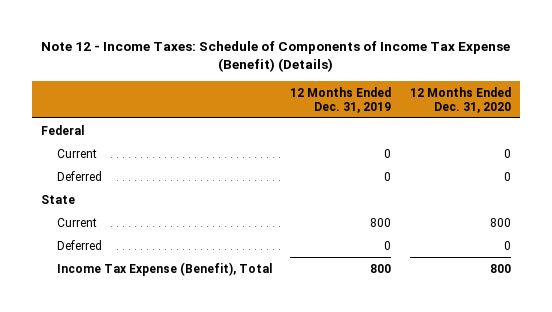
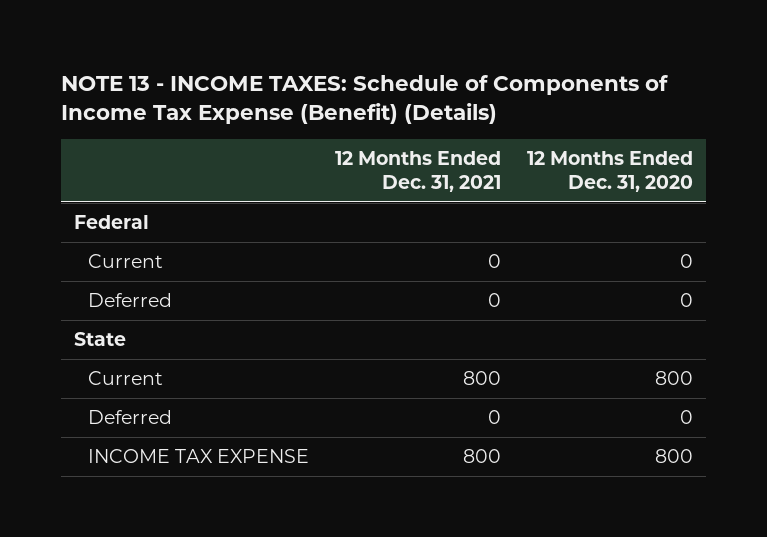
[41,40,511,73] Note 12 - Income Taxes: Schedule of Components of Income Tax Expense (Benefit) (Details) -> [61,74,669,125] NOTE 13 - INCOME TAXES: Schedule of Components of Income Tax Expense (Benefit) (Details)
[290,86,392,113] 12 Months Ended Dec. 31, 2019 -> none
none -> [334,150,501,192] 12 Months Ended Dec. 31, 2021
[57,261,273,276] Income Tax Expense (Benefit), Total -> [88,449,310,464] INCOME TAX EXPENSE

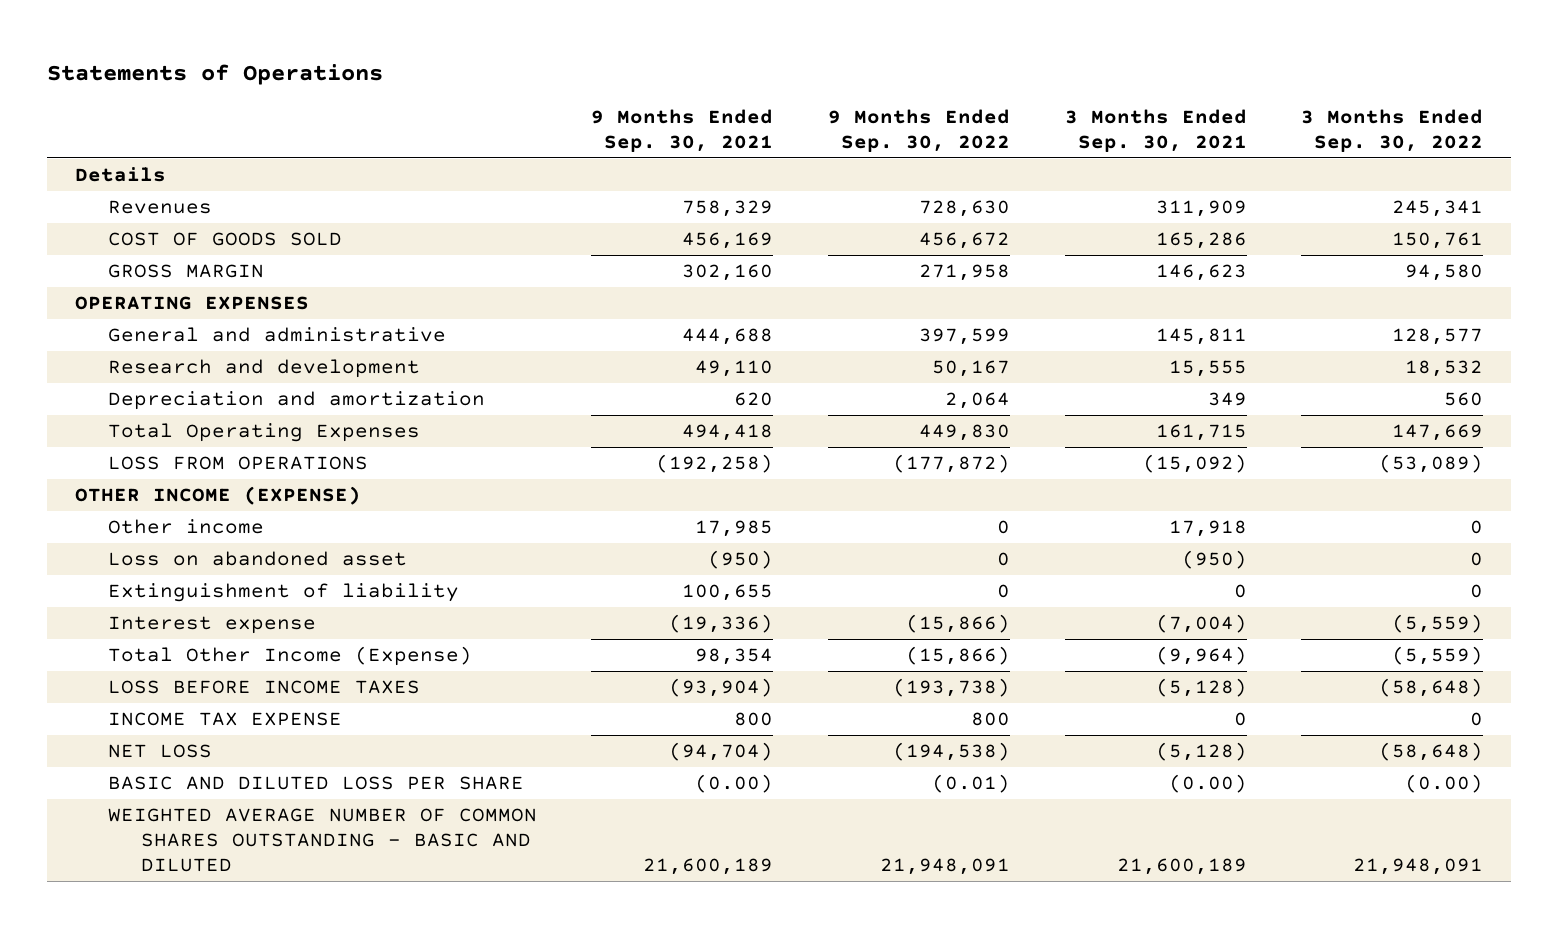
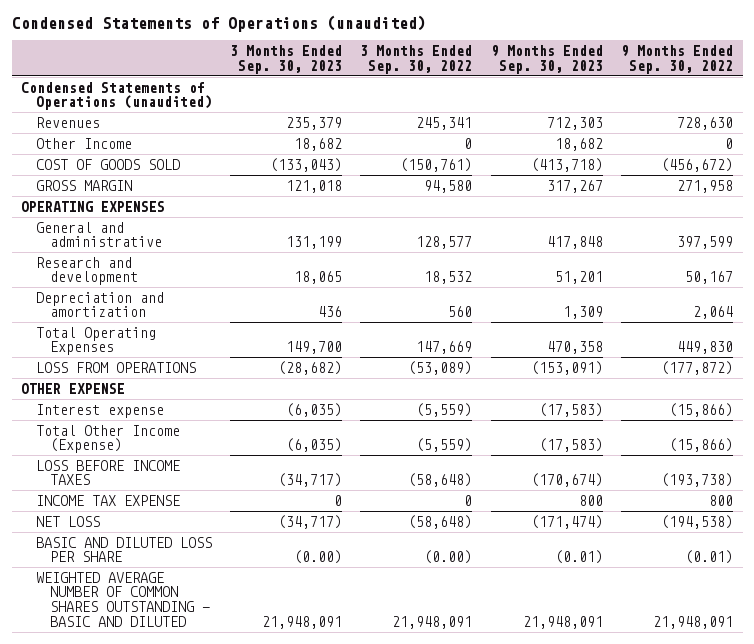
[47,63,384,85] Statements of Operations -> [11,15,426,33] Condensed Statements of Operations (unaudited)
[591,108,774,153] 9 Months Ended Sep. 30, 2021 -> none
[1064,108,1247,153] 3 Months Ended Sep. 30, 2021 -> none
none -> [229,45,342,74] 3 Months Ended Sep. 30, 2023
none -> [490,45,603,74] 9 Months Ended Sep. 30, 2023
[74,167,166,183] Details -> none
none -> [20,81,212,111] Condensed Statements of Operations (unaudited)
none -> [35,137,132,149] Other Income
[919,232,1011,250] 456,672 -> [661,157,734,172] (456,672)
[1392,232,1484,250] 150,761 -> [400,157,473,172] (150,761)
[107,519,264,535] Other income -> none
[107,551,407,567] Loss on abandoned asset -> none
[107,583,459,603] Extinguishment of liability -> none
[74,486,361,506] OTHER INCOME (EXPENSE) -> [20,382,125,394] OTHER EXPENSE

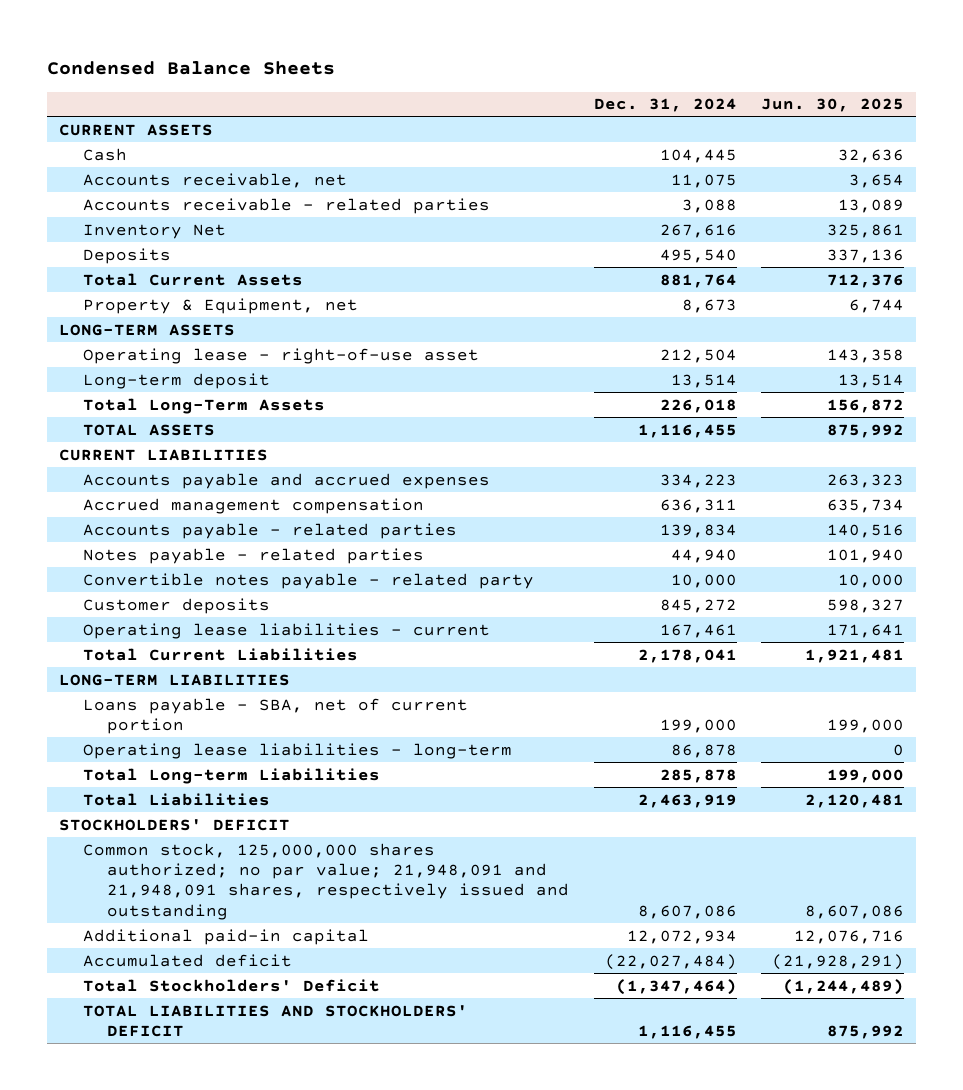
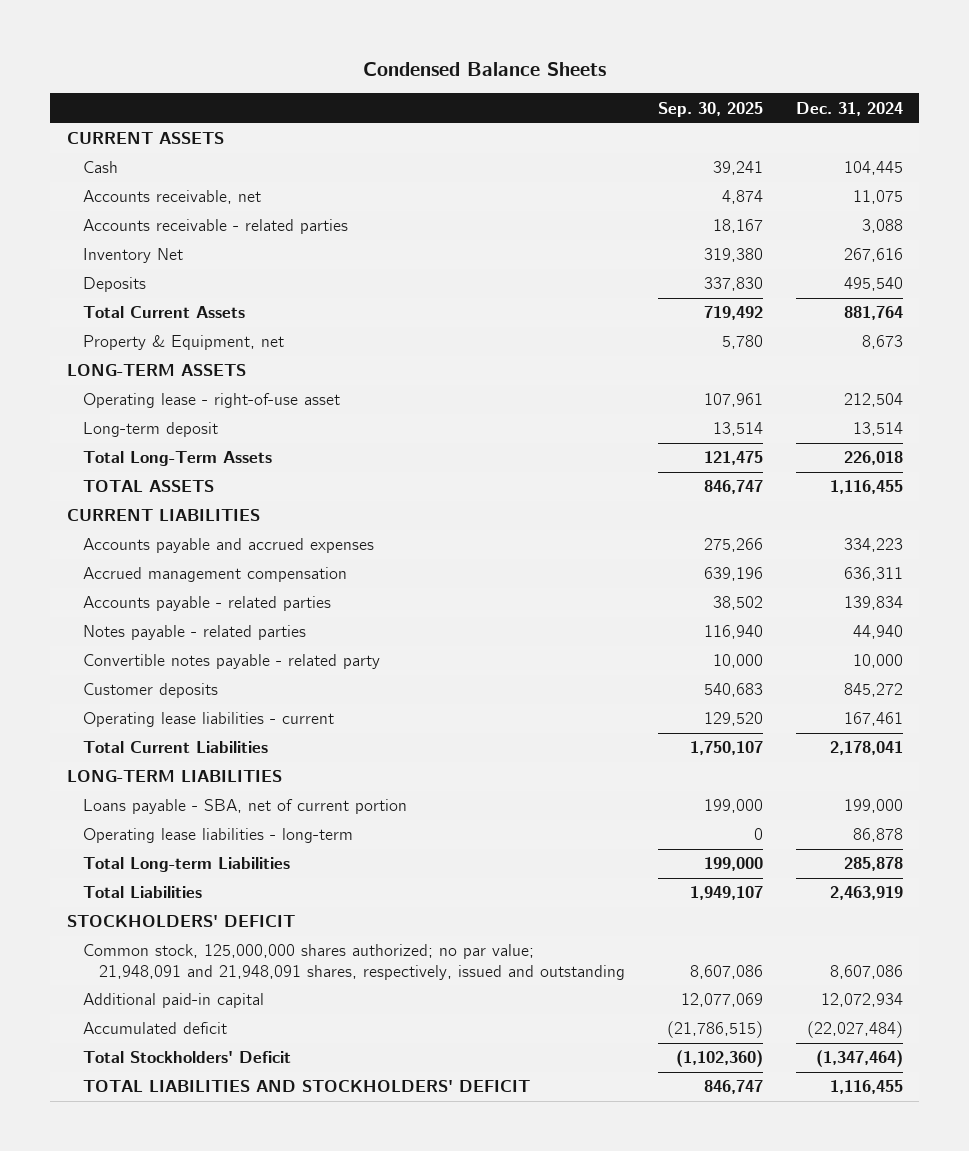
[760,98,904,113] Jun. 30, 2025 -> none
none -> [657,101,763,117] Sep. 30, 2025
[83,842,570,920] Common stock, 125,000,000 shares authorized; no par value; 21,948,091 and 21,948,091 shares, respectively issued and outstanding -> [82,944,625,980] Common stock, 125,000,000 shares authorized; no par value; 21,948,091 and 21,948,091 shares, respectively, issued and outstanding

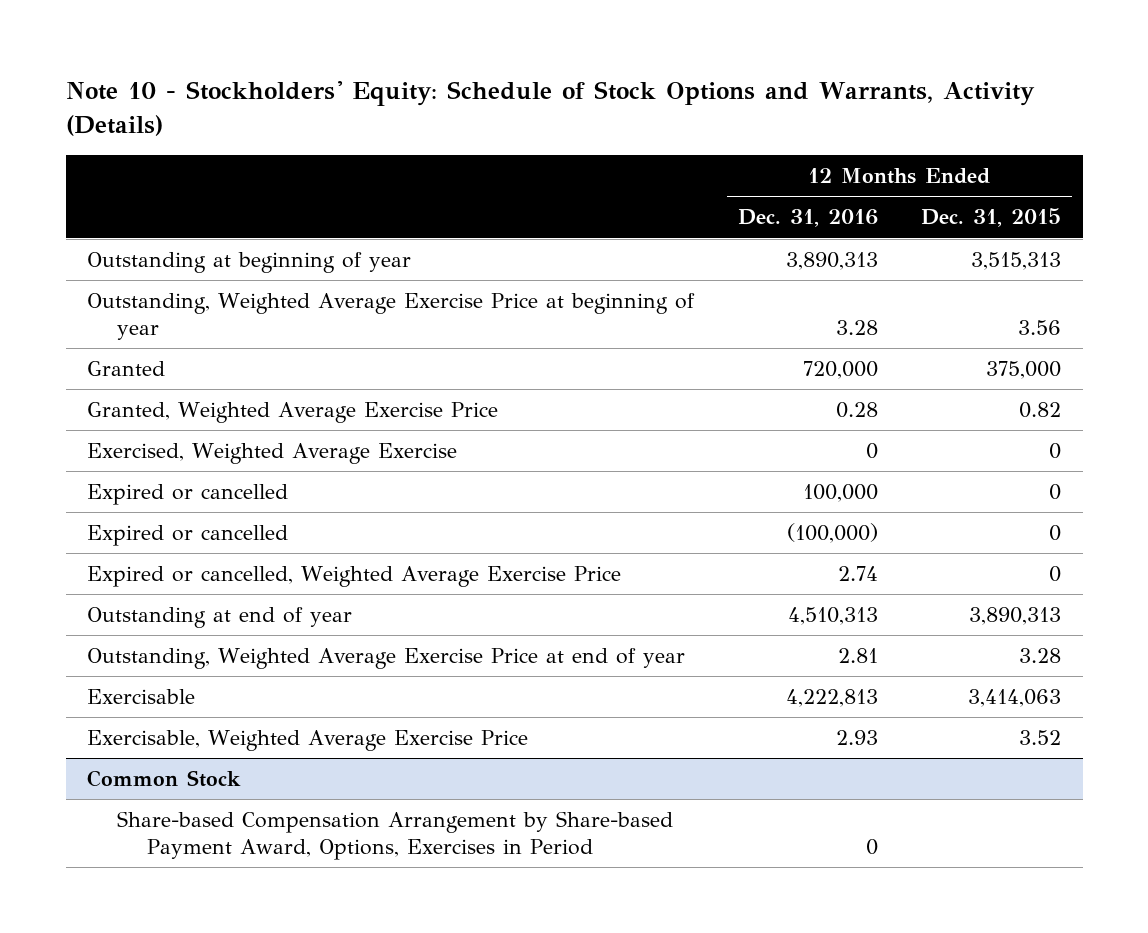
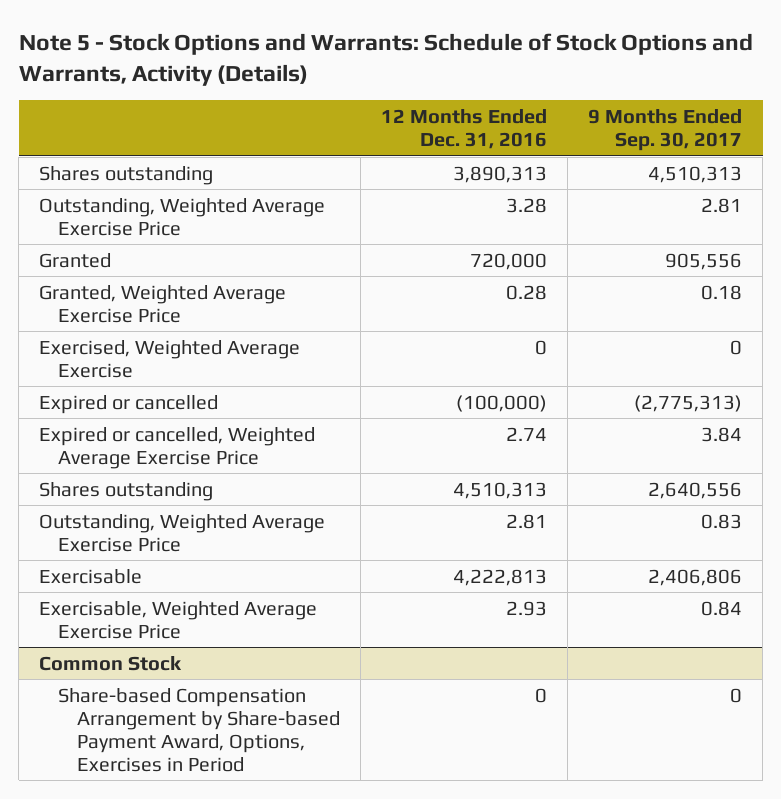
[65,81,1035,137] Note 10 - Stockholders' Equity: Schedule of Stock Options and Warrants, Activity (Details) -> [18,32,753,86] Note 5 - Stock Options and Warrants: Schedule of Stock Options and Warrants, Activity (Details)
[920,208,1061,228] Dec. 31, 2015 -> none
none -> [588,109,743,152] 9 Months Ended Sep. 30, 2017
[87,252,412,274] Outstanding at beginning of year -> [39,165,214,185] Shares outstanding
[87,293,696,340] Outstanding, Weighted Average Exercise Price at beginning of year -> [39,197,326,236] Outstanding, Weighted Average Exercise Price
[87,484,289,506] Expired or cancelled -> none
[87,607,353,629] Outstanding at end of year -> [39,481,214,501] Shares outstanding
[87,648,686,670] Outstanding, Weighted Average Exercise Price at end of year -> [39,513,326,552] Outstanding, Weighted Average Exercise Price

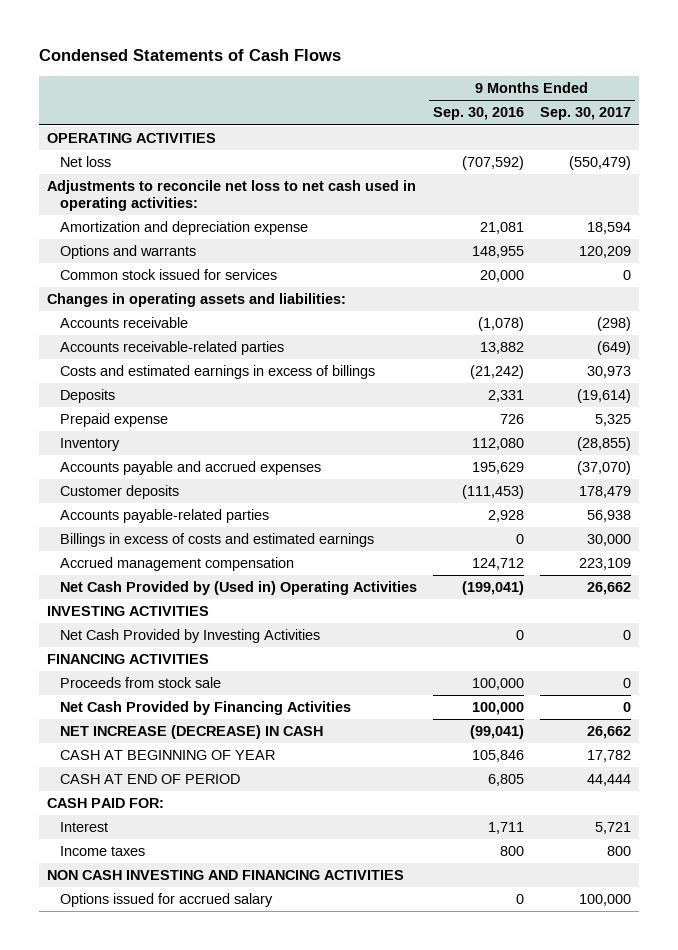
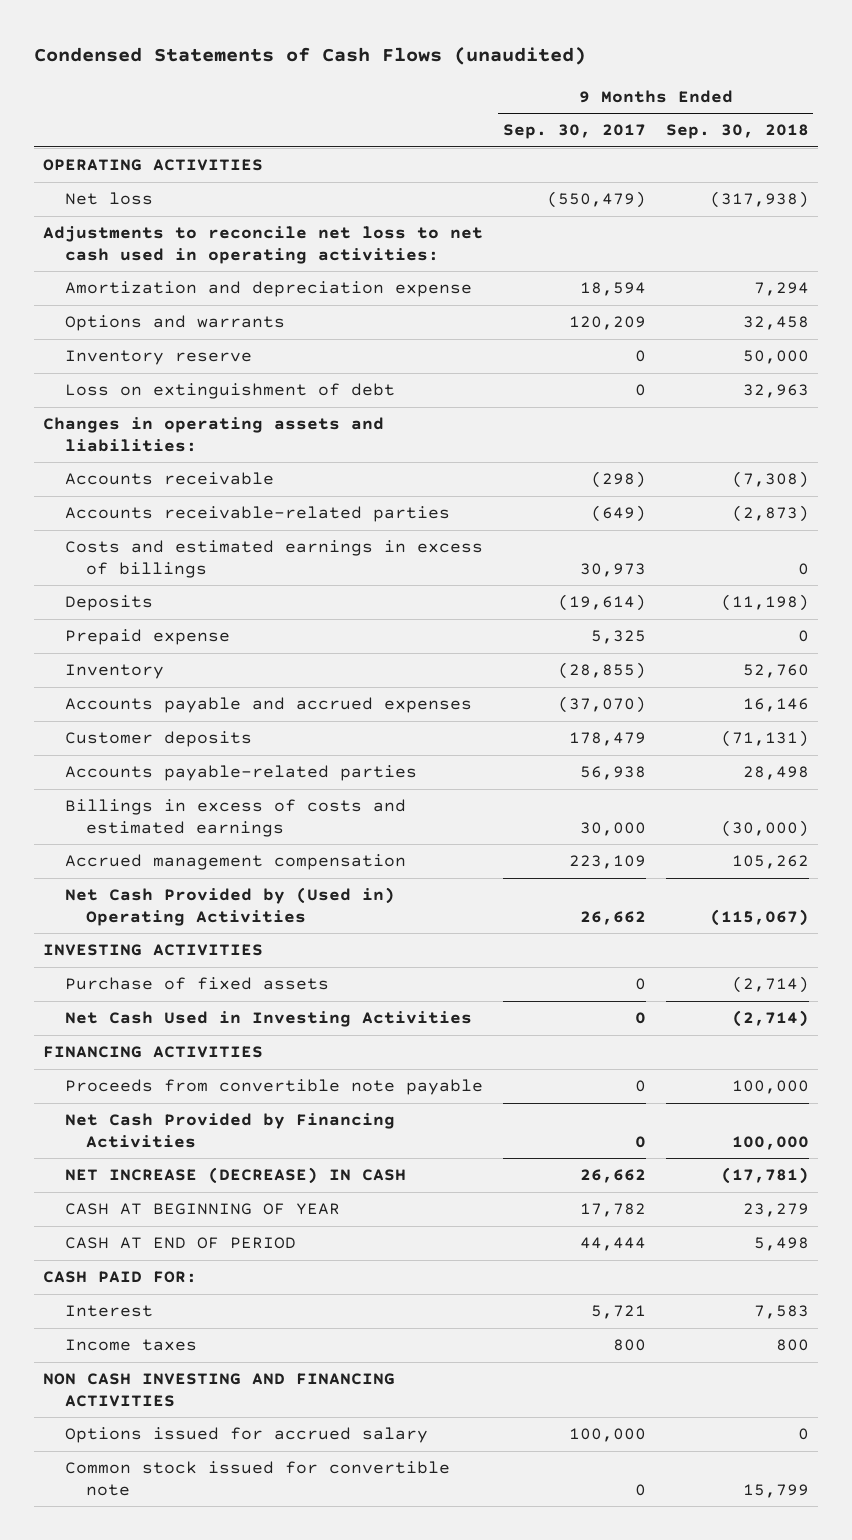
[38,49,341,62] Condensed Statements of Cash Flows -> [33,47,586,66] Condensed Statements of Cash Flows (unaudited)
[433,107,525,121] Sep. 30, 2016 -> none
none -> [665,124,809,140] Sep. 30, 2018
[60,269,278,281] Common stock issued for services -> none
none -> [64,350,252,366] Inventory reserve
none -> [64,383,395,400] Loss on extinguishment of debt
none -> [64,977,329,991] Purchase of fixed assets
[60,629,321,644] Net Cash Provided by Investing Activities -> [64,1011,472,1028] Net Cash Used in Investing Activities
[60,677,222,689] Proceeds from stock sale -> none
none -> [64,1079,483,1096] Proceeds from convertible note payable
none -> [64,1461,450,1496] Common stock issued for convertible note

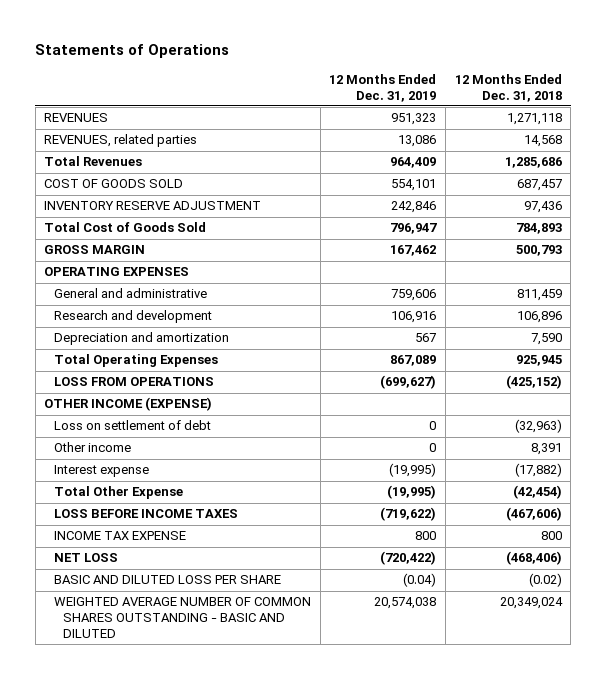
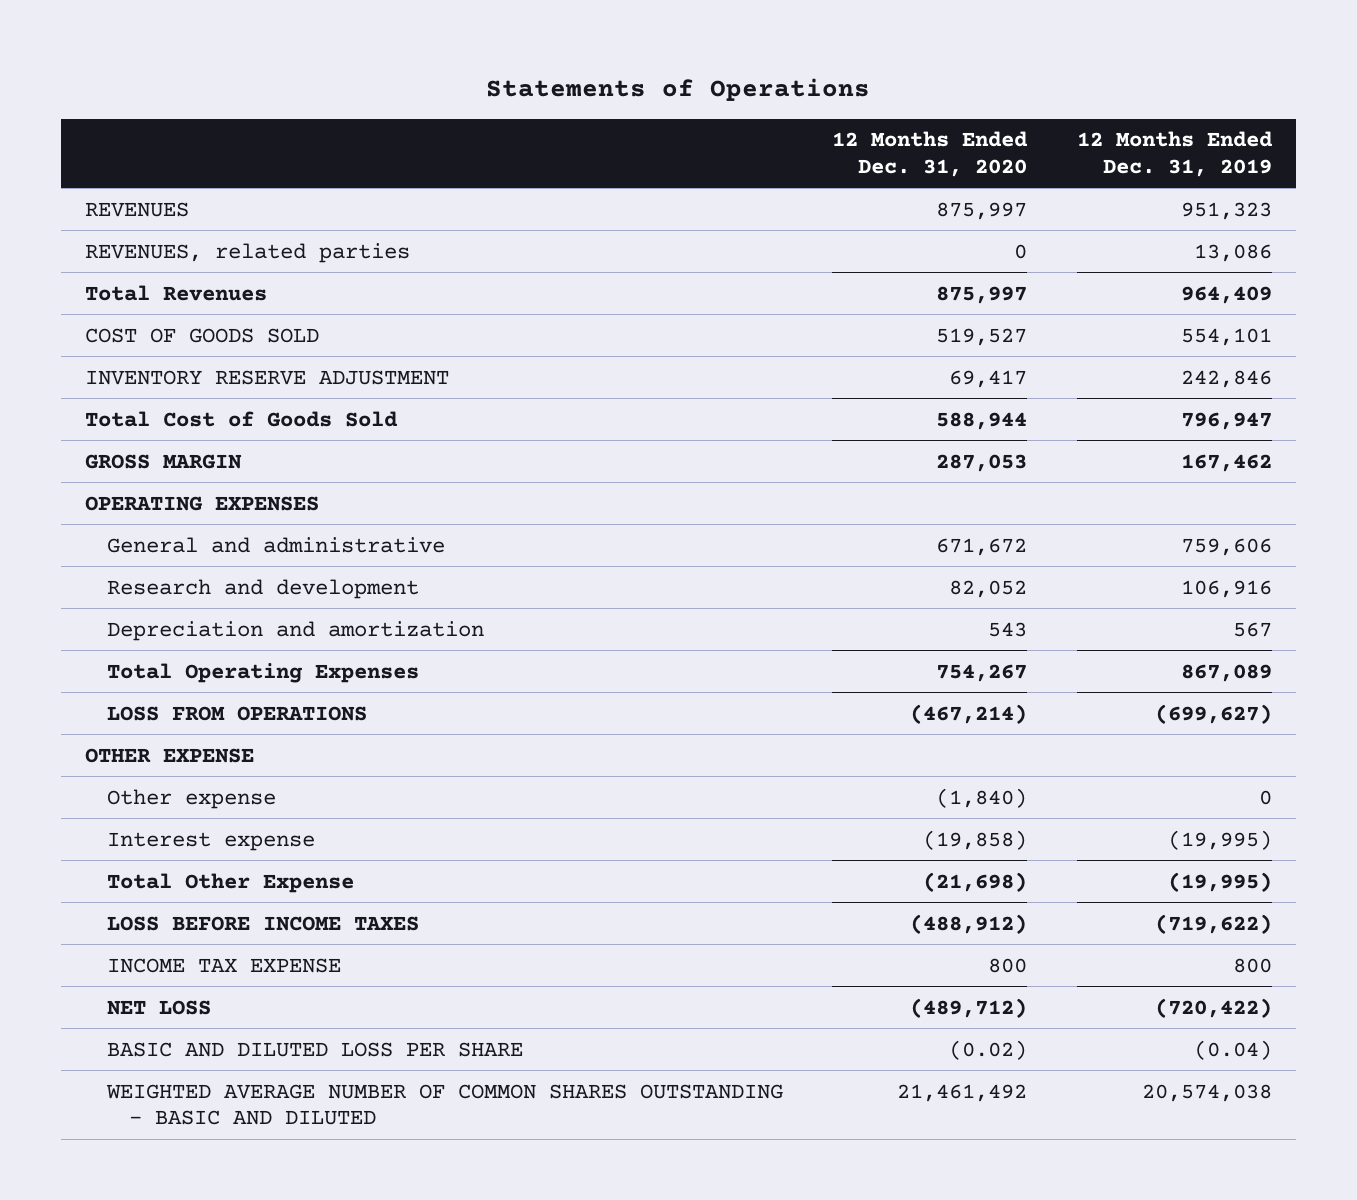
[454,73,562,102] 12 Months Ended Dec. 31, 2018 -> none
none -> [832,131,1029,177] 12 Months Ended Dec. 31, 2020
[53,420,211,431] Loss on settlement of debt -> none
[53,442,131,453] Other income -> none
[44,397,213,412] OTHER INCOME (EXPENSE) -> [85,747,255,763] OTHER EXPENSE
none -> [107,788,277,809] Other expense

